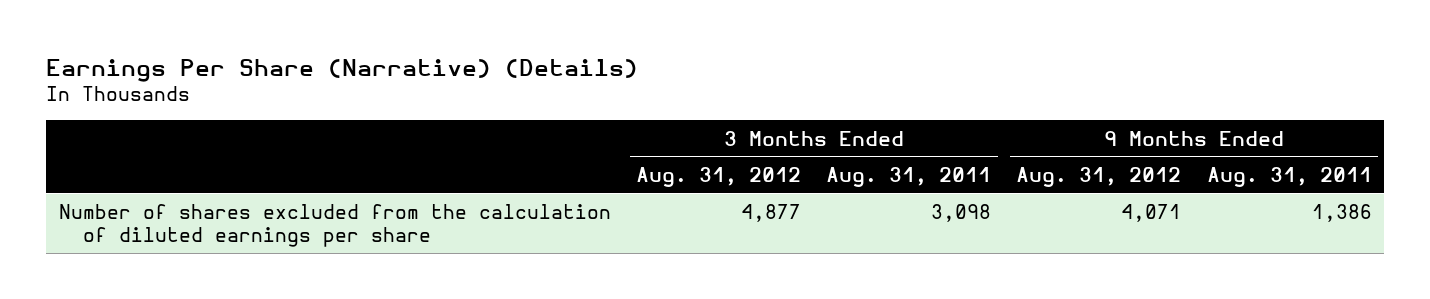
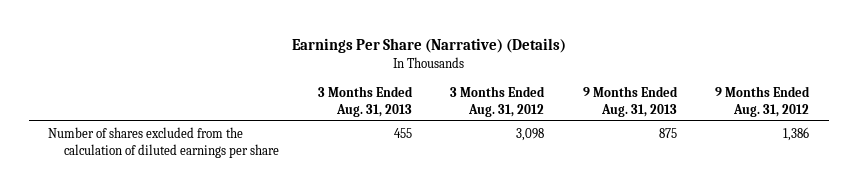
[826,166,992,187] Aug. 31, 2011 -> none
[1206,166,1372,187] Aug. 31, 2011 -> none
none -> [317,85,413,117] 3 Months Ended Aug. 31, 2013
none -> [582,85,678,117] 9 Months Ended Aug. 31, 2013
[740,204,801,223] 4,877 -> [516,128,545,142] 3,098
[1121,204,1182,223] 4,071 -> [783,127,810,142] 1,386

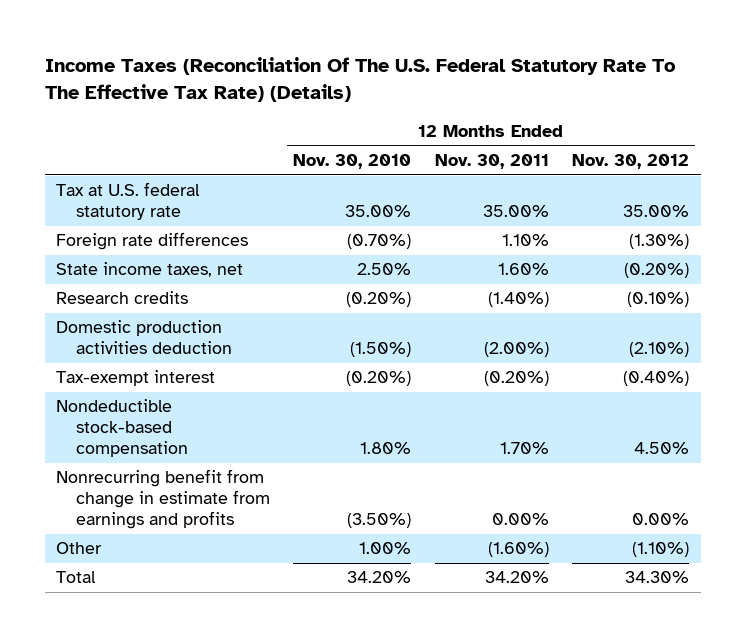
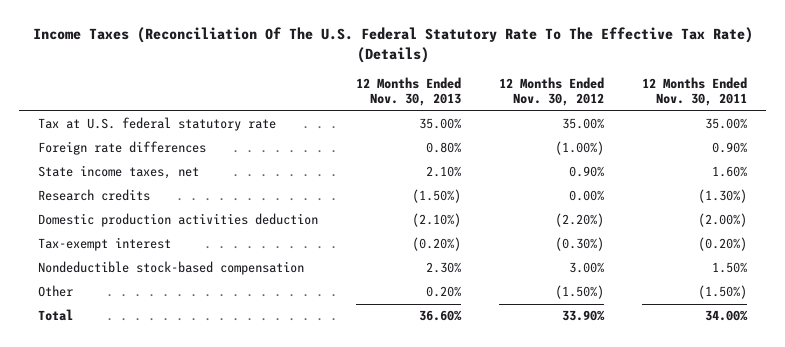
[293,153,412,169] Nov. 30, 2010 -> none
none -> [356,76,462,107] 12 Months Ended Nov. 30, 2013
[56,469,270,530] Nonrecurring benefit from change in estimate from earnings and profits -> none
[501,234,549,247] 1.10% -> [712,142,748,154] 0.90%
[628,234,689,250] (1.30%) -> [555,141,605,156] (1.00%)
[623,263,689,279] (0.20%) -> [569,166,605,178] 0.90%
[487,292,549,308] (1.40%) -> [698,189,748,204] (1.30%)
[626,292,689,308] (0.10%) -> [569,190,605,202] 0.00%
[628,342,689,358] (2.10%) -> [555,213,605,228] (2.20%)
[622,371,689,387] (0.40%) -> [555,237,605,252] (0.30%)
[499,442,549,455] 1.70% -> [712,262,748,274] 1.50%
[633,442,689,455] 4.50% -> [569,262,605,274] 3.00%
[487,542,549,558] (1.60%) -> [698,285,748,300] (1.50%)
[631,542,689,558] (1.10%) -> [555,285,605,300] (1.50%)
[484,571,549,584] 34.20% -> [705,310,749,322] 34.00%
[624,571,689,584] 34.30% -> [562,310,606,322] 33.90%

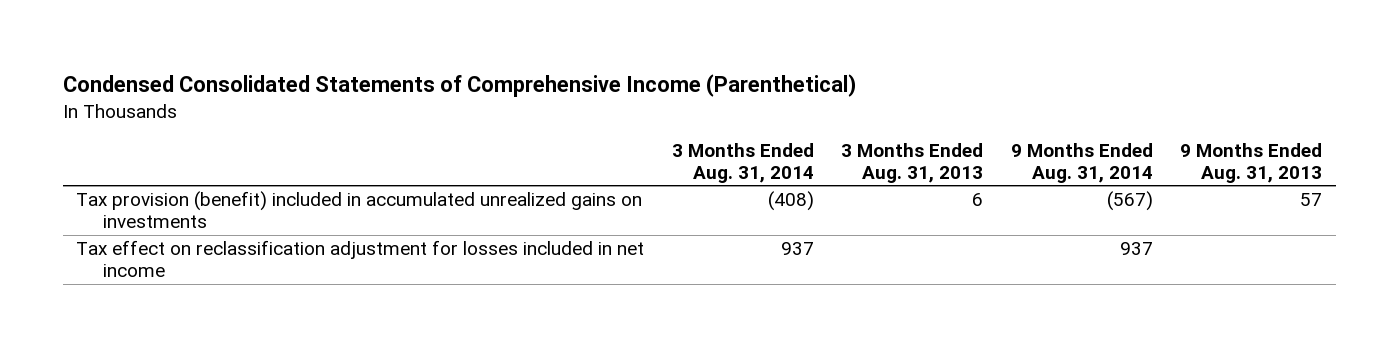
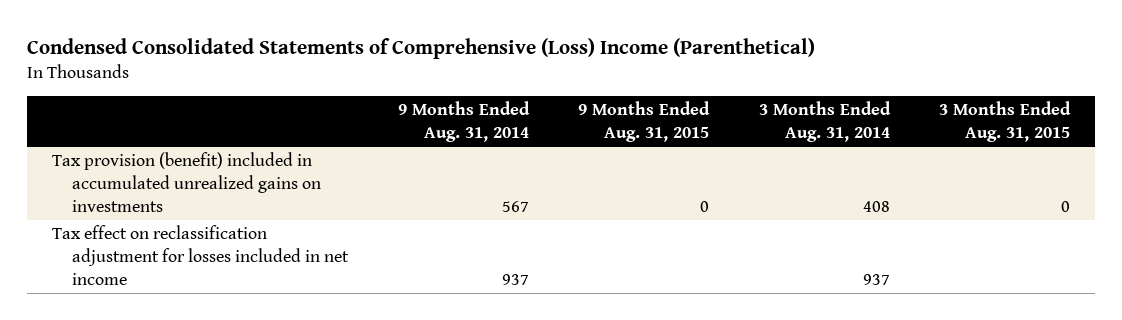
[62,74,856,98] Condensed Consolidated Statements of Comprehensive Income (Parenthetical) -> [27,38,816,60] Condensed Consolidated Statements of Comprehensive (Loss) Income (Parenthetical)
[841,142,984,183] 3 Months Ended Aug. 31, 2013 -> none
[1180,142,1323,183] 9 Months Ended Aug. 31, 2013 -> none
none -> [578,101,711,142] 9 Months Ended Aug. 31, 2015
none -> [939,101,1072,142] 3 Months Ended Aug. 31, 2015
[767,191,814,212] (408) -> [862,200,890,212] 408
[1106,191,1153,212] (567) -> [501,200,529,212] 567

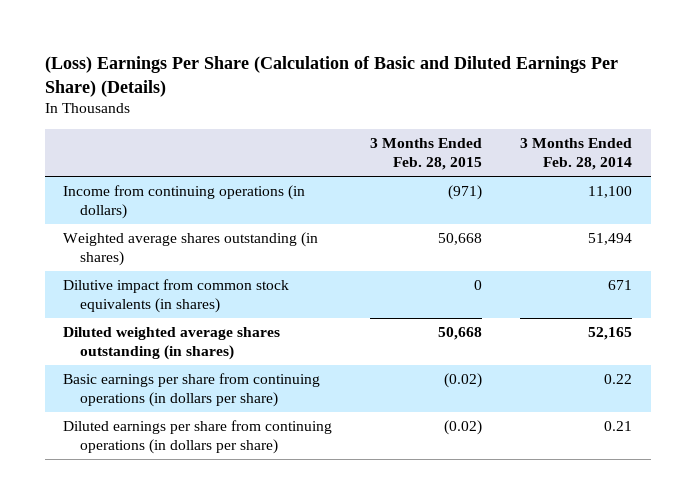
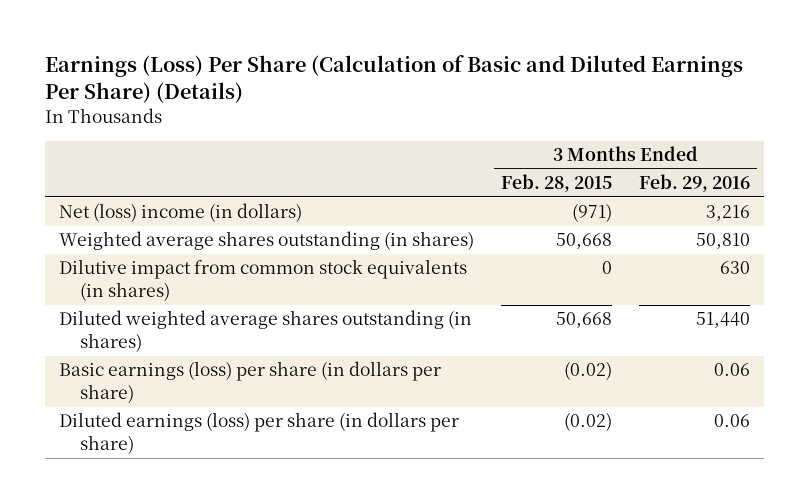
[44,55,618,97] (Loss) Earnings Per Share (Calculation of Basic and Diluted Earnings Per Share) (Details) -> [45,55,744,104] Earnings (Loss) Per Share (Calculation of Basic and Diluted Earnings Per Share) (Details)
[519,138,632,171] 3 Months Ended Feb. 28, 2014 -> none
none -> [639,174,751,193] Feb. 29, 2016
[63,185,306,220] Income from continuing operations (in dollars) -> [58,203,302,223] Net (loss) income (in dollars)
[63,373,321,408] Basic earnings per share from continuing operations (in dollars per share) -> [58,361,441,404] Basic earnings (loss) per share (in dollars per share)
[63,420,333,455] Diluted earnings per share from continuing operations (in dollars per share) -> [58,412,459,455] Diluted earnings (loss) per share (in dollars per share)

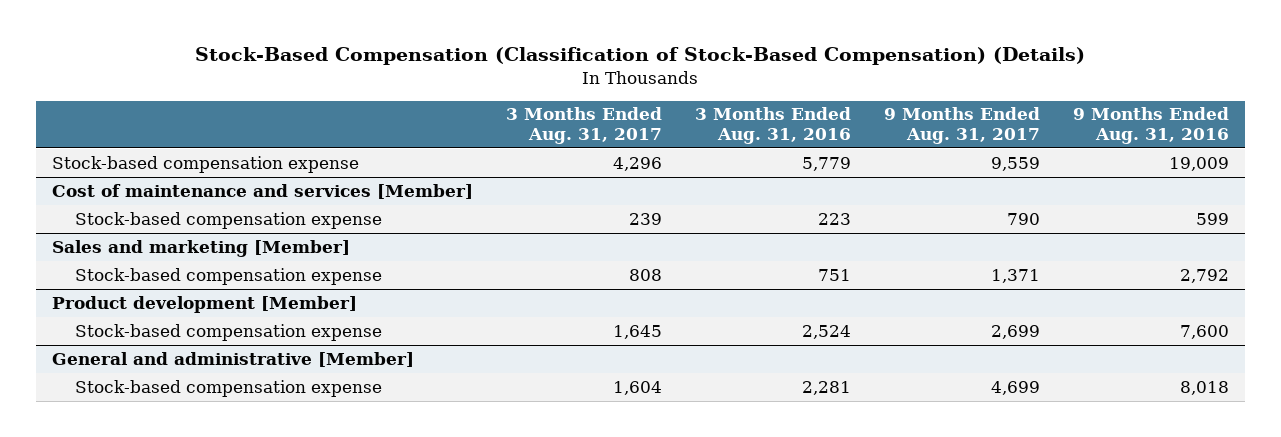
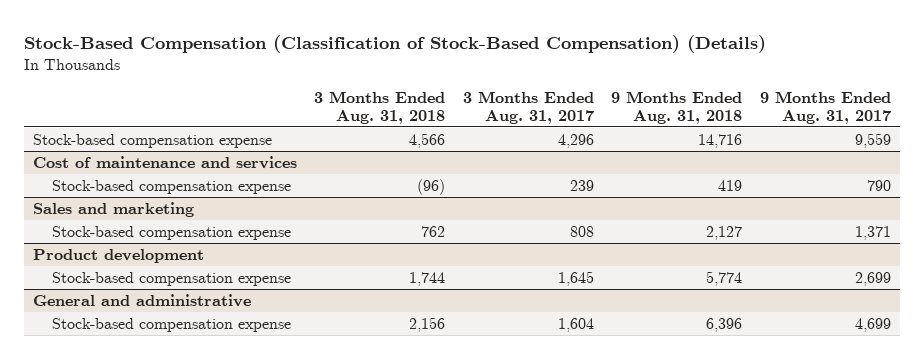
[694,107,851,144] 3 Months Ended Aug. 31, 2016 -> none
[1072,107,1229,144] 9 Months Ended Aug. 31, 2016 -> none
none -> [314,90,446,125] 3 Months Ended Aug. 31, 2018
none -> [611,90,743,125] 9 Months Ended Aug. 31, 2018
[52,183,474,199] Cost of maintenance and services [Member] -> [32,155,297,169] Cost of maintenance and services
[52,239,351,257] Sales and marketing [Member] -> [32,201,194,217] Sales and marketing
[52,295,358,313] Product development [Member] -> [32,248,204,263] Product development
[52,351,415,367] General and administrative [Member] -> [32,293,251,307] General and administrative

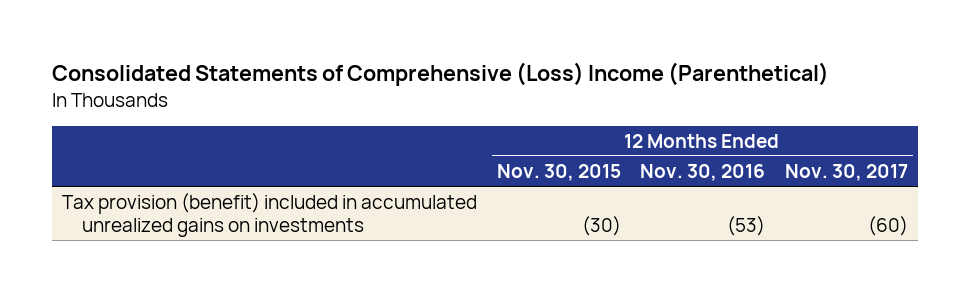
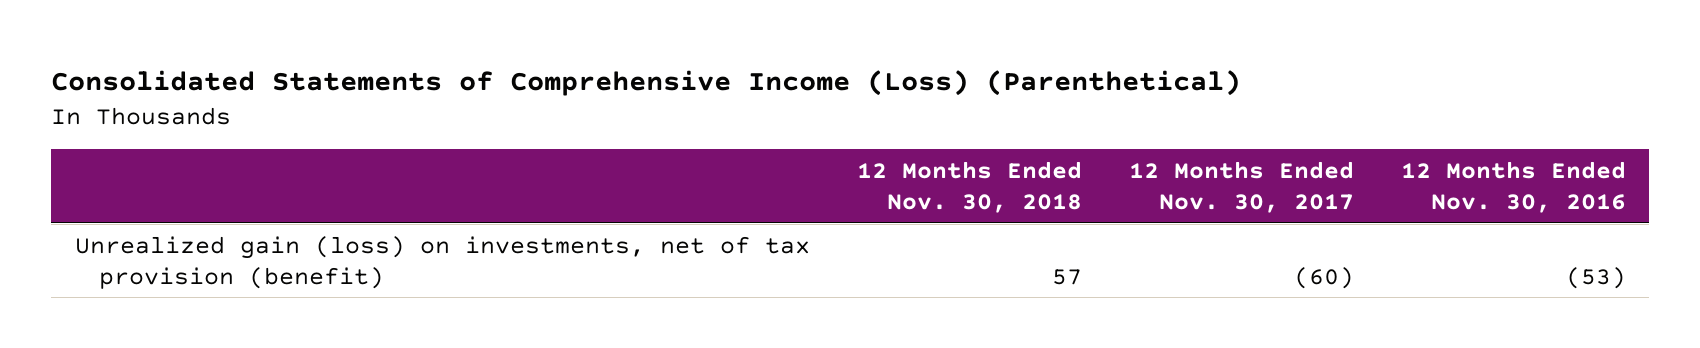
[52,62,830,87] Consolidated Statements of Comprehensive (Loss) Income (Parenthetical) -> [51,70,1242,97] Consolidated Statements of Comprehensive Income (Loss) (Parenthetical)
[496,163,621,181] Nov. 30, 2015 -> none
none -> [856,161,1082,214] 12 Months Ended Nov. 30, 2018
[62,193,478,237] Tax provision (benefit) included in accumulated unrealized gains on investments -> [74,235,810,289] Unrealized gain (loss) on investments, net of tax provision (benefit)

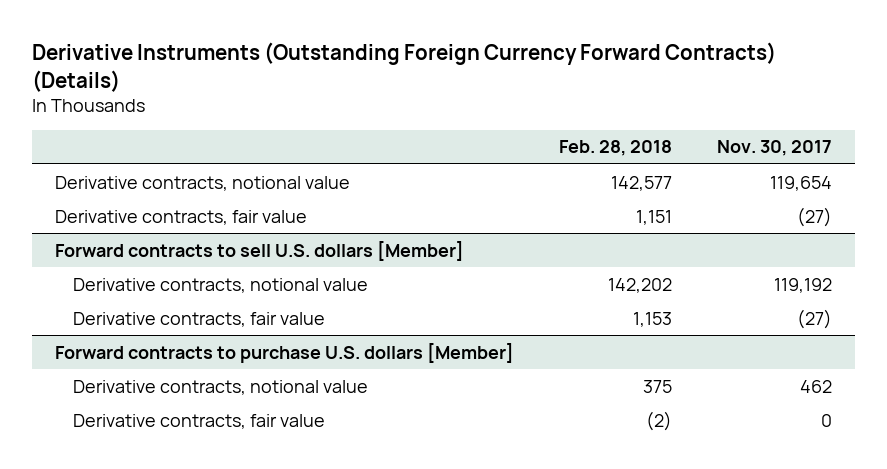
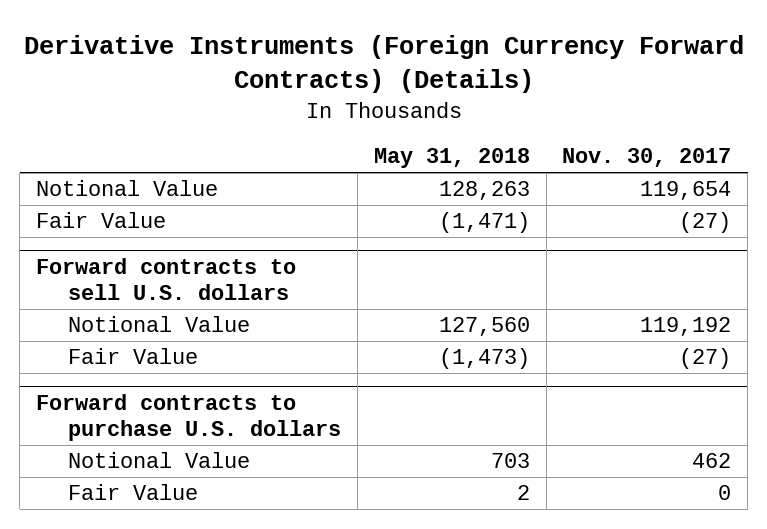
[32,41,777,92] Derivative Instruments (Outstanding Foreign Currency Forward Contracts) (Details) -> [23,34,744,94] Derivative Instruments (Foreign Currency Forward Contracts) (Details)
[559,140,673,157] Feb. 28, 2018 -> none
none -> [373,148,530,169] May 31, 2018
[54,175,350,191] Derivative contracts, notional value -> [35,180,218,197] Notional Value
[54,209,307,225] Derivative contracts, fair value -> [35,212,166,229] Fair Value
[54,240,464,261] Forward contracts to sell U.S. dollars [Member] -> [35,257,296,301] Forward contracts to sell U.S. dollars
[72,277,368,293] Derivative contracts, notional value -> [68,316,251,333] Notional Value
[72,311,325,327] Derivative contracts, fair value -> [68,348,199,365] Fair Value
[54,342,514,363] Forward contracts to purchase U.S. dollars [Member] -> [35,393,342,442] Forward contracts to purchase U.S. dollars
[72,379,368,395] Derivative contracts, notional value -> [68,452,251,469] Notional Value
[72,413,325,429] Derivative contracts, fair value -> [68,484,199,501] Fair Value

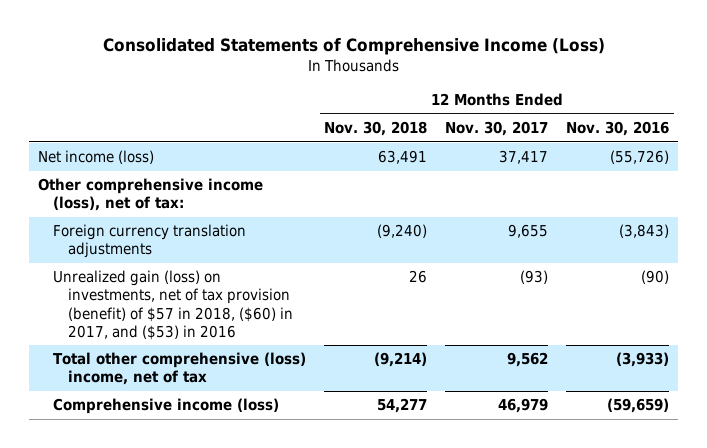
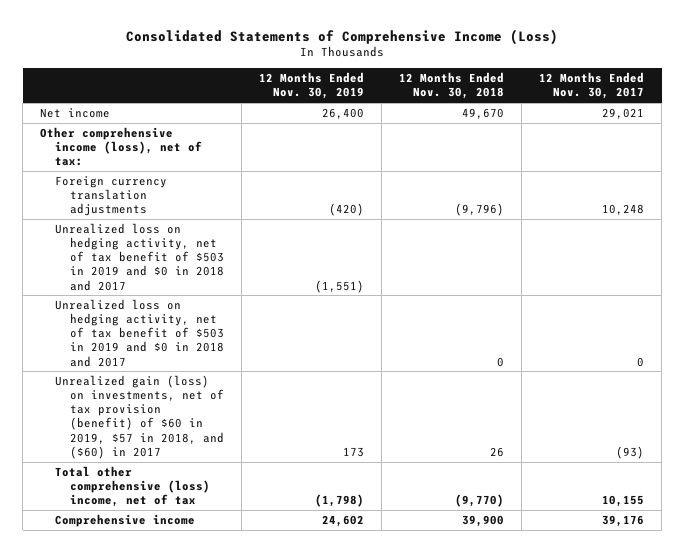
[566,121,670,137] Nov. 30, 2016 -> none
none -> [258,72,364,100] 12 Months Ended Nov. 30, 2019
[37,150,154,165] Net income (loss) -> [40,107,111,118] Net income
[378,150,428,165] 63,491 -> [461,107,504,119] 49,670
[499,150,549,165] 37,417 -> [602,107,645,119] 29,021
[377,224,428,239] (9,240) -> [454,203,504,217] (9,796)
[508,224,549,239] 9,655 -> [602,204,645,216] 10,248
none -> [54,222,224,291] Unrealized loss on hedging activity, net of tax benefit of $503 in 2019 and $0 in 2018 and 2017
none -> [54,298,224,367] Unrealized loss on hedging activity, net of tax benefit of $503 in 2019 and $0 in 2018 and 2017
[53,270,294,340] Unrealized gain (loss) on investments, net of tax provision (benefit) of $57 in 2018, ($60) in 2017, and ($53) in 2016 -> [54,374,224,459] Unrealized gain (loss) on investments, net of tax provision (benefit) of $60 in 2019, $57 in 2018, and ($60) in 2017
[374,352,428,368] (9,214) -> [454,494,504,508] (9,770)
[507,352,549,368] 9,562 -> [602,495,645,508] 10,155
[53,398,280,415] Comprehensive income (loss) -> [54,513,195,527] Comprehensive income
[377,398,428,414] 54,277 -> [461,514,504,527] 39,900
[498,398,549,414] 46,979 -> [602,514,645,527] 39,176

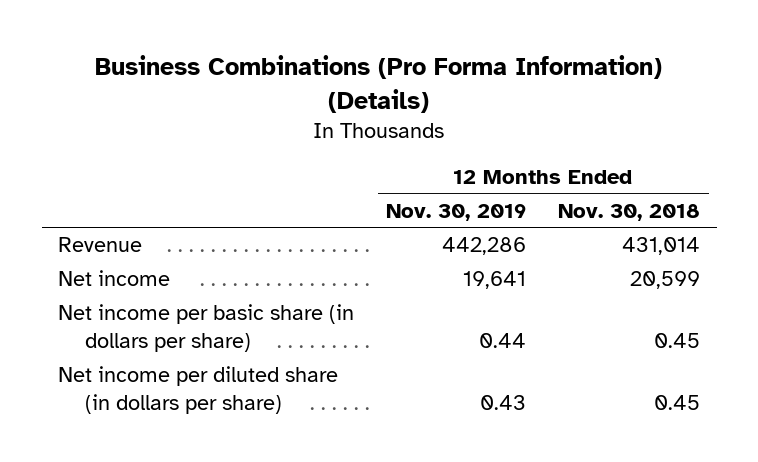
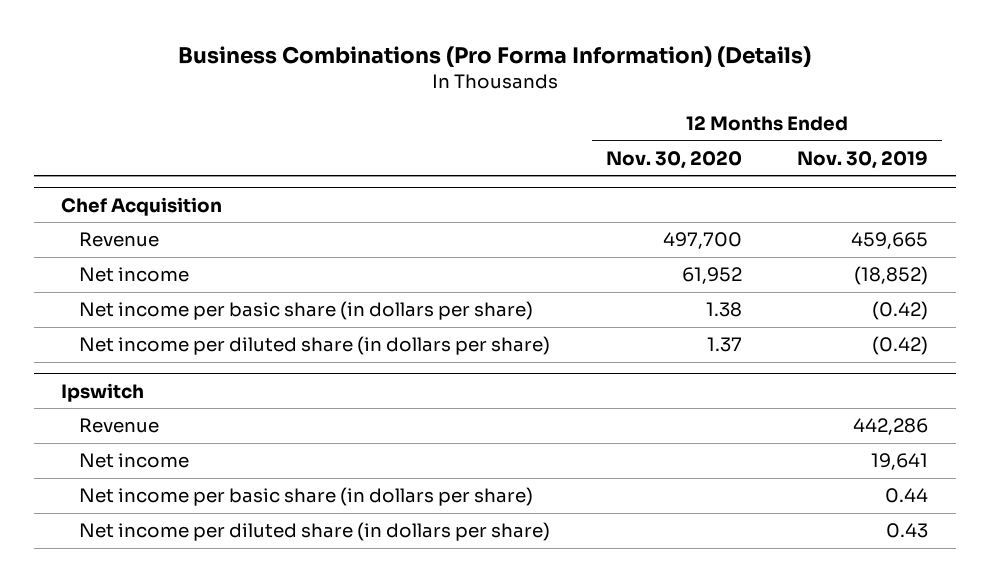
[558,203,701,221] Nov. 30, 2018 -> none
none -> [605,150,742,169] Nov. 30, 2020
none -> [61,196,223,216] Chef Acquisition
none -> [79,232,160,248] Revenue
none -> [79,267,190,283] Net income
none -> [79,301,534,321] Net income per basic share (in dollars per share)
none -> [79,336,551,356] Net income per diluted share (in dollars per share)
none -> [61,382,145,402] Ipswitch

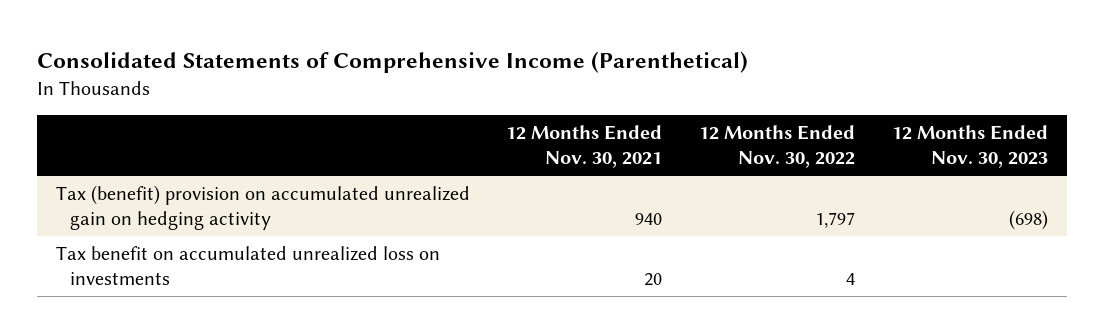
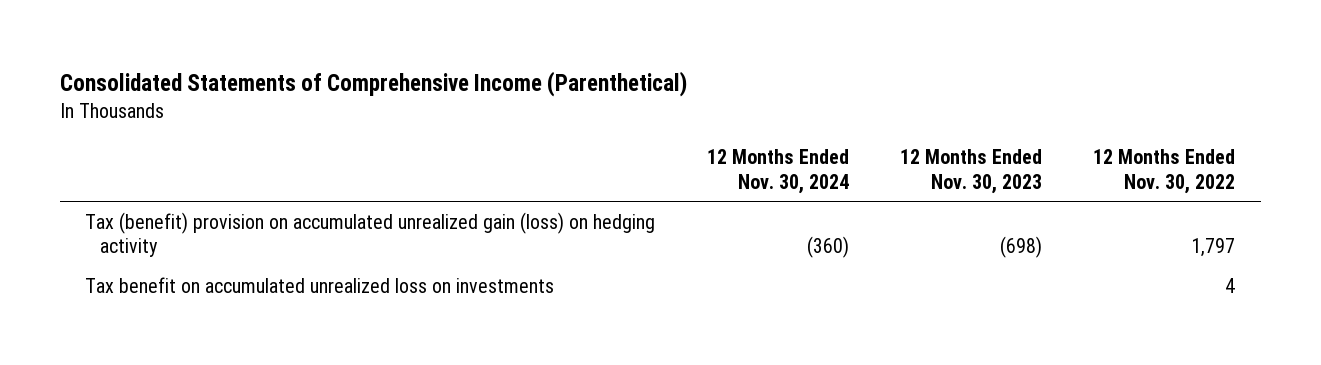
[506,124,663,169] 12 Months Ended Nov. 30, 2021 -> none
none -> [706,149,849,194] 12 Months Ended Nov. 30, 2024
[55,184,470,231] Tax (benefit) provision on accumulated unrealized gain on hedging activity -> [85,211,656,258] Tax (benefit) provision on accumulated unrealized gain (loss) on hedging activity

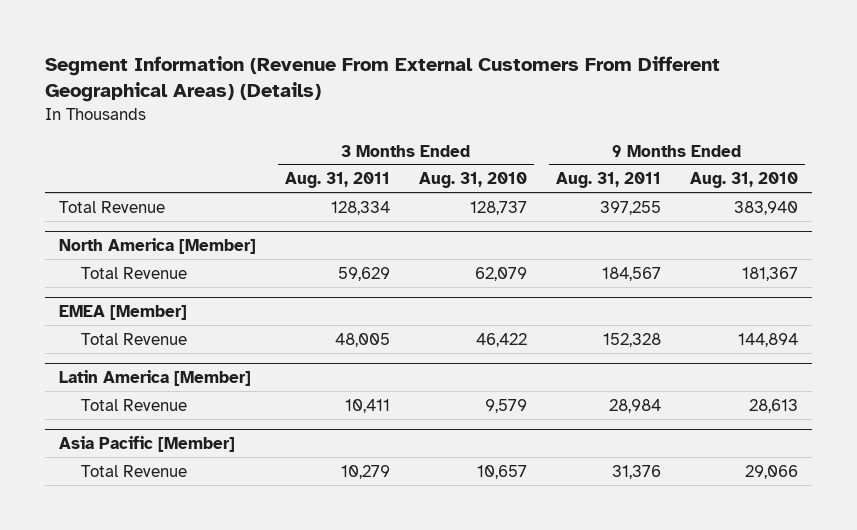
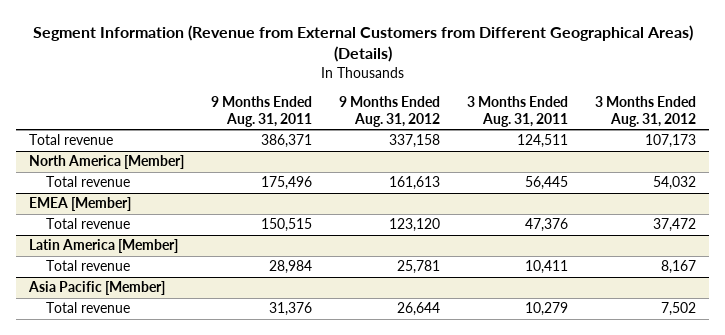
[44,56,720,103] Segment Information (Revenue From External Customers From Different Geographical Areas) (Details) -> [32,24,693,63] Segment Information (Revenue from External Customers from Different Geographical Areas) (Details)
[419,172,528,189] Aug. 31, 2010 -> none
[689,172,798,189] Aug. 31, 2010 -> none
none -> [339,96,441,127] 9 Months Ended Aug. 31, 2012
none -> [594,96,696,127] 3 Months Ended Aug. 31, 2012
[59,200,166,213] Total Revenue -> [29,134,114,146] Total revenue
[331,200,391,215] 128,334 -> [516,134,568,149] 124,511
[600,200,662,215] 397,255 -> [261,134,313,149] 386,371
[80,266,187,279] Total Revenue -> [45,176,130,188] Total revenue
[338,266,391,281] 59,629 -> [524,176,568,191] 56,445
[602,266,662,281] 184,567 -> [261,176,313,191] 175,496
[80,332,187,345] Total Revenue -> [45,218,130,230] Total revenue
[335,332,391,347] 48,005 -> [524,218,568,233] 47,376
[603,332,662,347] 152,328 -> [261,218,313,233] 150,515
[80,398,187,411] Total Revenue -> [45,260,130,272] Total revenue
[80,464,187,477] Total Revenue -> [45,302,130,314] Total revenue

